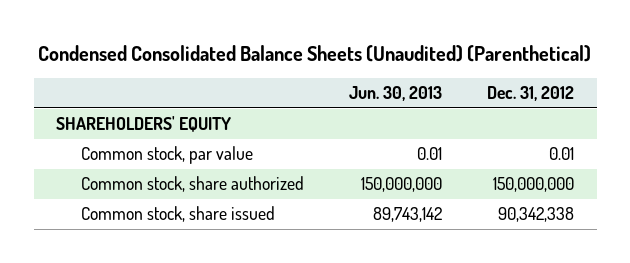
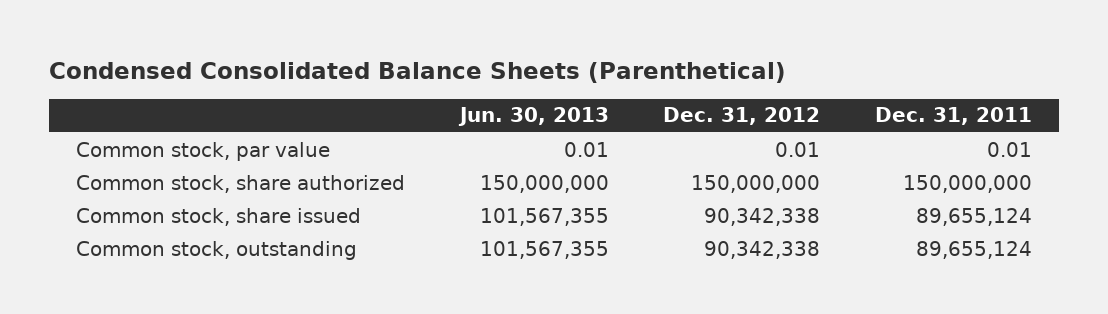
[38,44,592,62] Condensed Consolidated Balance Sheets (Unaudited) (Parenthetical) -> [48,62,786,84] Condensed Consolidated Balance Sheets (Parenthetical)
none -> [874,107,1032,126] Dec. 31, 2011
[56,116,232,133] SHAREHOLDERS' EQUITY -> none
[373,207,443,223] 89,743,142 -> [479,207,609,226] 101,567,355
none -> [75,240,357,260] Common stock, outstanding

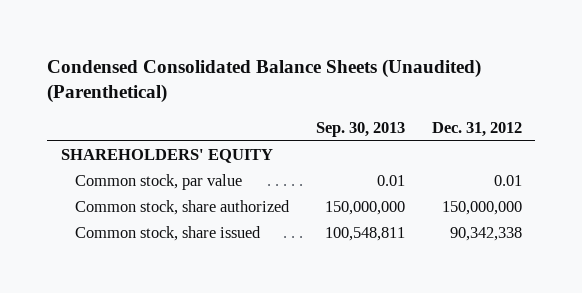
[48,62,786,84] Condensed Consolidated Balance Sheets (Parenthetical) -> [47,58,482,104] Condensed Consolidated Balance Sheets (Unaudited) (Parenthetical)
[457,107,609,127] Jun. 30, 2013 -> none
[874,107,1032,126] Dec. 31, 2011 -> none
none -> [316,121,406,137] Sep. 30, 2013
none -> [60,149,273,164] SHAREHOLDERS' EQUITY
[75,240,357,260] Common stock, outstanding -> none

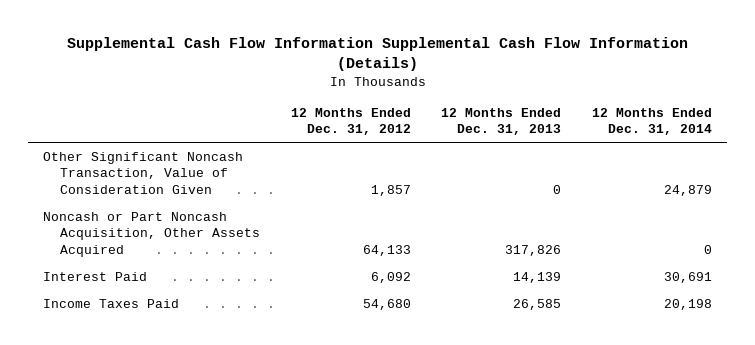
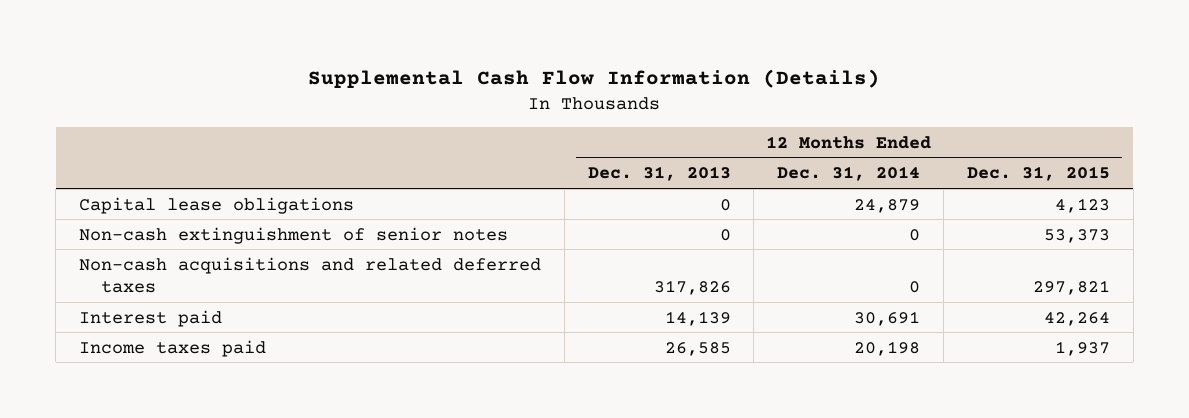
[66,37,688,72] Supplemental Cash Flow Information Supplemental Cash Flow Information (Details) -> [308,69,881,89] Supplemental Cash Flow Information (Details)
[290,107,411,136] 12 Months Ended Dec. 31, 2012 -> none
none -> [966,166,1110,182] Dec. 31, 2015
[43,151,244,194] Other Significant Noncash Transaction, Value of Consideration Given -> [79,196,355,214] Capital lease obligations
none -> [79,226,509,244] Non-cash extinguishment of senior notes
[43,211,260,257] Noncash or Part Noncash Acquisition, Other Assets Acquired -> [79,256,542,294] Non-cash acquisitions and related deferred taxes
[43,271,148,281] Interest Paid -> [79,309,223,327] Interest paid
[43,298,180,308] Income Taxes Paid -> [79,339,267,357] Income taxes paid

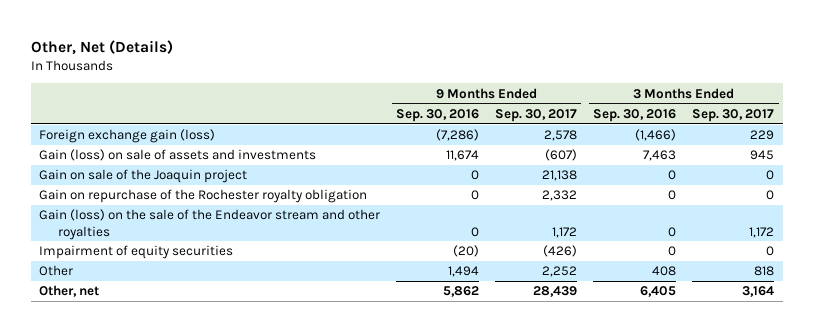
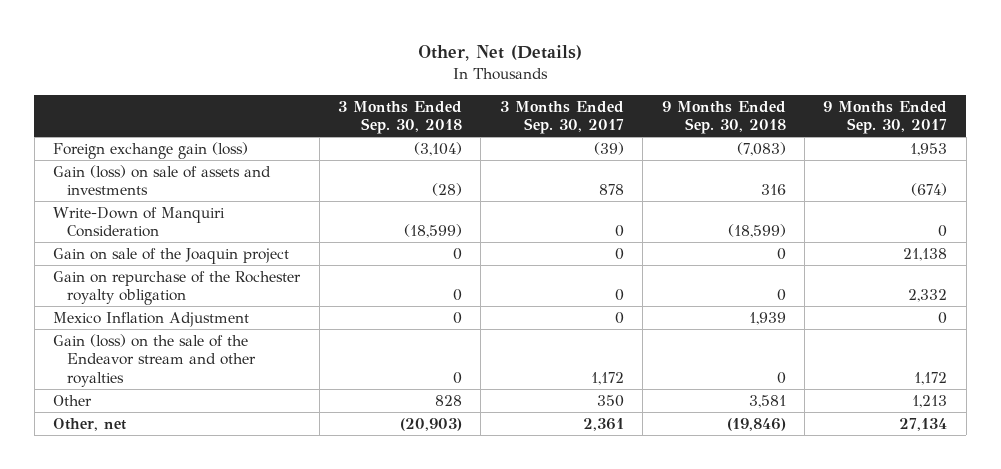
[396,108,480,122] Sep. 30, 2016 -> none
[593,108,677,122] Sep. 30, 2016 -> none
none -> [337,100,462,134] 3 Months Ended Sep. 30, 2018
none -> [661,100,786,134] 9 Months Ended Sep. 30, 2018
[544,130,578,142] 2,578 -> [910,142,948,156] 1,953
[750,130,775,141] 229 -> [593,141,624,155] (39)
[545,149,578,162] (607) -> [911,183,948,197] (674)
[750,150,775,161] 945 -> [598,184,624,196] 878
none -> [53,206,226,238] Write-Down of Manquiri Consideration
none -> [53,311,250,327] Mexico Inflation Adjustment
[39,245,234,260] Impairment of equity securities -> none
[542,266,578,278] 2,252 -> [912,394,948,408] 1,213
[754,266,775,277] 818 -> [596,394,624,407] 350
[533,286,578,298] 28,439 -> [899,417,948,431] 27,134
[742,286,775,298] 3,164 -> [582,417,624,431] 2,361

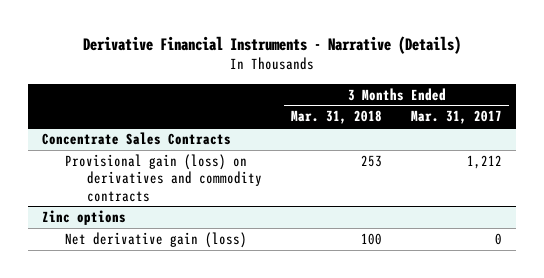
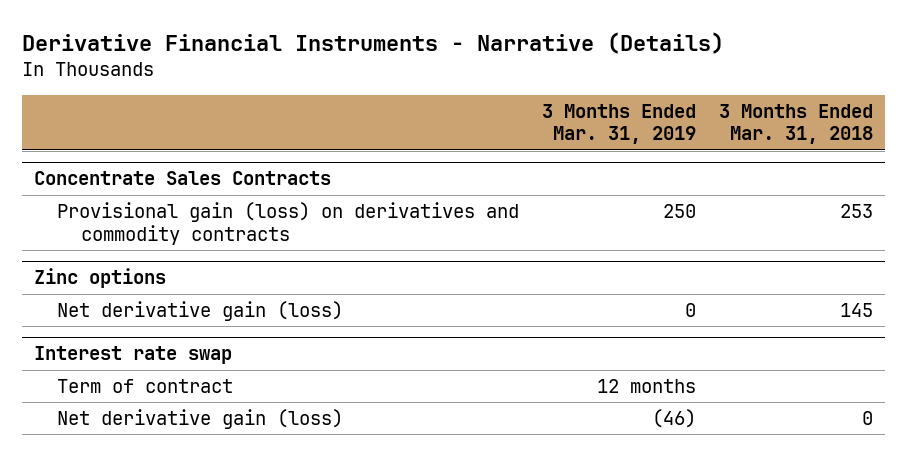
[411,110,503,125] Mar. 31, 2017 -> none
none -> [542,103,697,145] 3 Months Ended Mar. 31, 2019
[361,232,383,245] 100 -> [840,303,874,318] 145
none -> [33,346,232,365] Interest rate swap
none -> [57,379,234,394] Term of contract
none -> [57,409,344,430] Net derivative gain (loss)

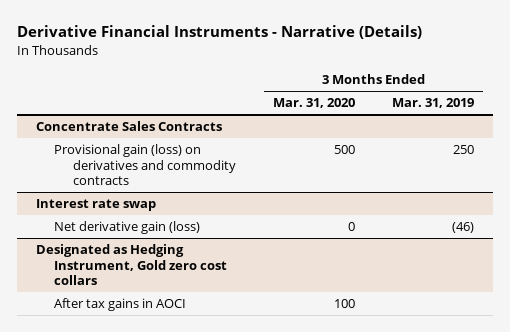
[719,103,874,145] 3 Months Ended Mar. 31, 2018 -> none
none -> [273,98,356,109] Mar. 31, 2020
[33,268,166,289] Zinc options -> none
[57,301,344,322] Net derivative gain (loss) -> none
[57,379,234,394] Term of contract -> none
none -> [35,244,228,286] Designated as Hedging Instrument, Gold zero cost collars
none -> [54,298,187,312] After tax gains in AOCI

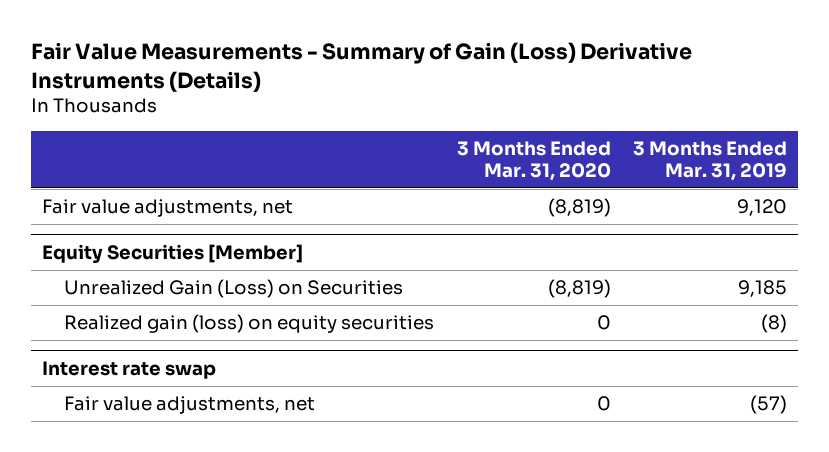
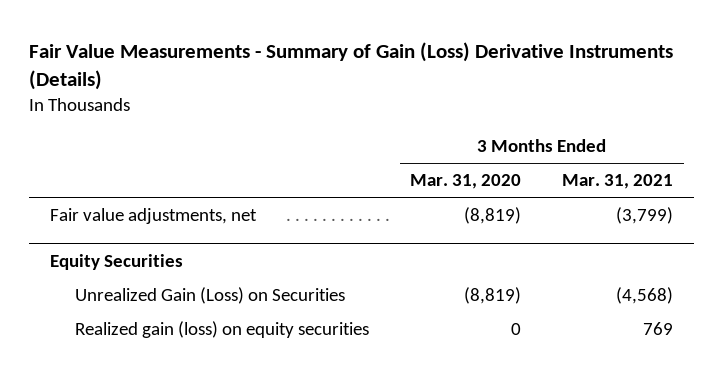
[632,141,787,181] 3 Months Ended Mar. 31, 2019 -> none
none -> [562,174,674,190] Mar. 31, 2021
[41,244,303,265] Equity Securities [Member] -> [50,253,184,270] Equity Securities
[41,361,216,380] Interest rate swap -> none
[64,396,316,415] Fair value adjustments, net -> none

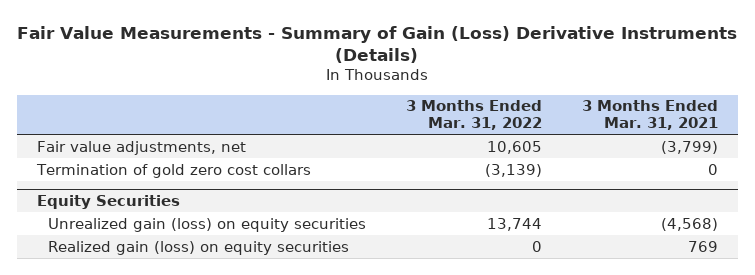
[410,174,522,190] Mar. 31, 2020 -> none
none -> [405,100,542,131] 3 Months Ended Mar. 31, 2022
none -> [35,163,311,178] Termination of gold zero cost collars
[75,286,346,304] Unrealized Gain (Loss) on Securities -> [47,217,366,232] Unrealized gain (loss) on equity securities

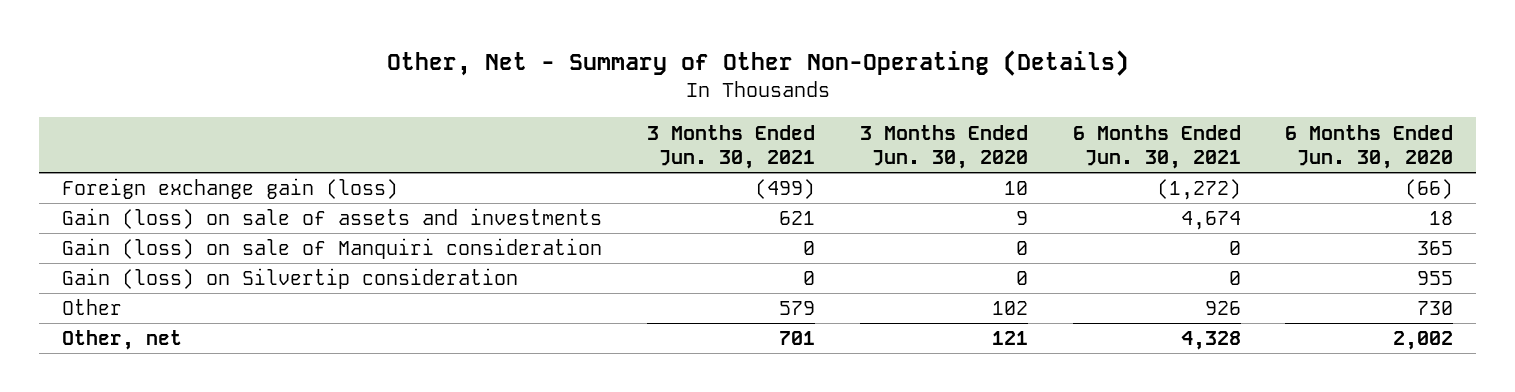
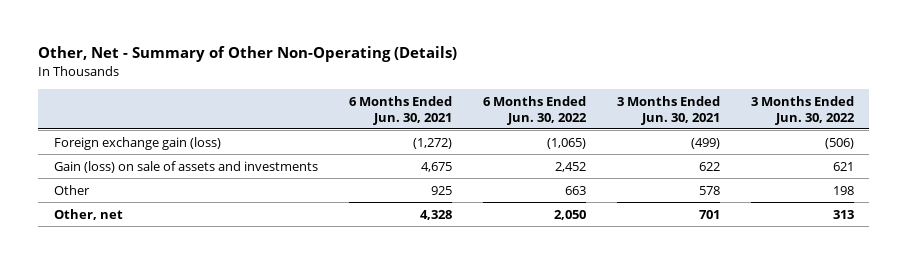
[859,124,1028,170] 3 Months Ended Jun. 30, 2020 -> none
[1285,124,1454,170] 6 Months Ended Jun. 30, 2020 -> none
none -> [482,95,587,125] 6 Months Ended Jun. 30, 2022
none -> [750,95,855,125] 3 Months Ended Jun. 30, 2022
[61,238,602,260] Gain (loss) on sale of Manquiri consideration -> none
[61,268,518,290] Gain (loss) on Silvertip consideration -> none
[778,211,815,226] 621 -> [698,161,720,171] 622
[1180,211,1241,231] 4,674 -> [420,161,452,172] 4,675
[778,301,815,316] 579 -> [698,185,720,195] 578
[1204,301,1241,316] 926 -> [430,185,452,195] 925

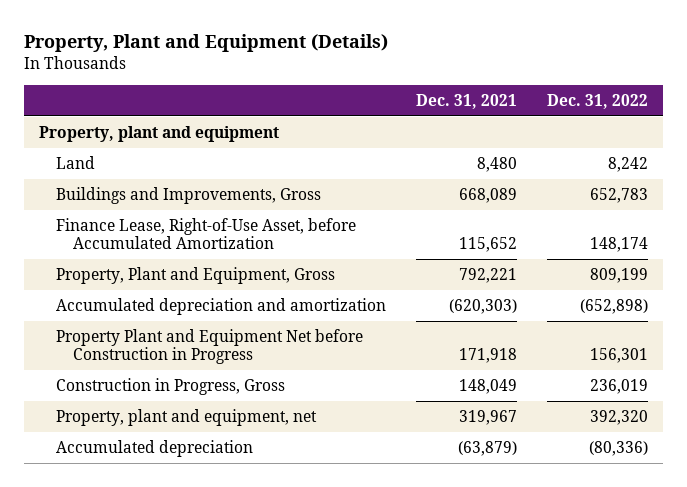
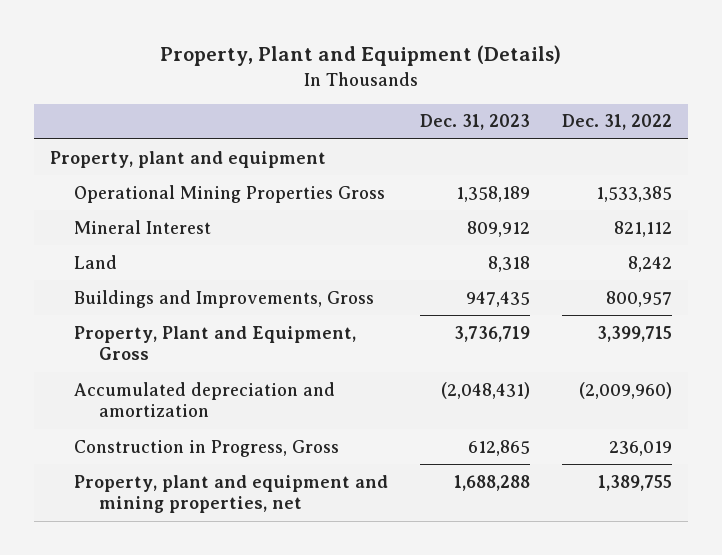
[415,94,517,110] Dec. 31, 2021 -> none
none -> [420,114,531,131] Dec. 31, 2023
none -> [74,184,386,203] Operational Mining Properties Gross
none -> [74,219,212,234] Mineral Interest
[55,217,356,250] Finance Lease, Right-of-Use Asset, before Accumulated Amortization -> none
[55,328,363,365] Property Plant and Equipment Net before Construction in Progress -> none
[589,187,648,203] 652,783 -> [606,290,673,307] 800,957
[589,267,648,283] 809,199 -> [597,325,673,342] 3,399,715
[579,298,648,314] (652,898) -> [579,381,673,399] (2,009,960)
[55,439,253,457] Accumulated depreciation -> none
[55,408,317,426] Property, plant and equipment, net -> [74,474,389,514] Property, plant and equipment and mining properties, net
[589,409,648,425] 392,320 -> [598,474,673,491] 1,389,755

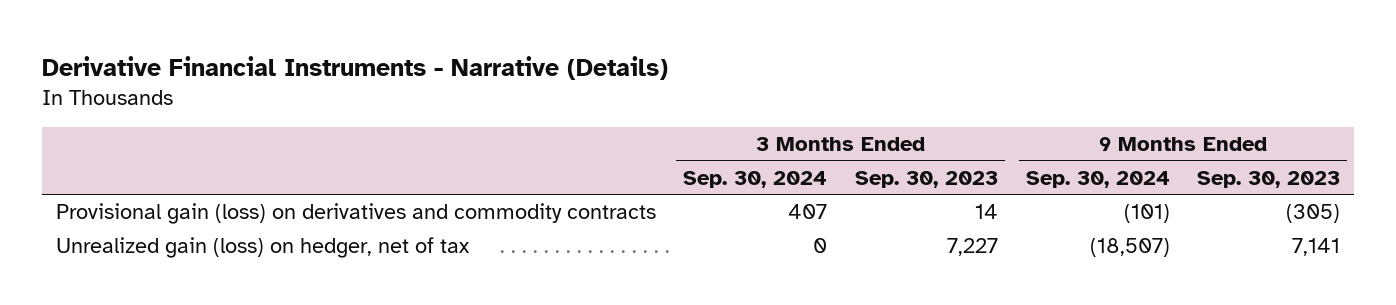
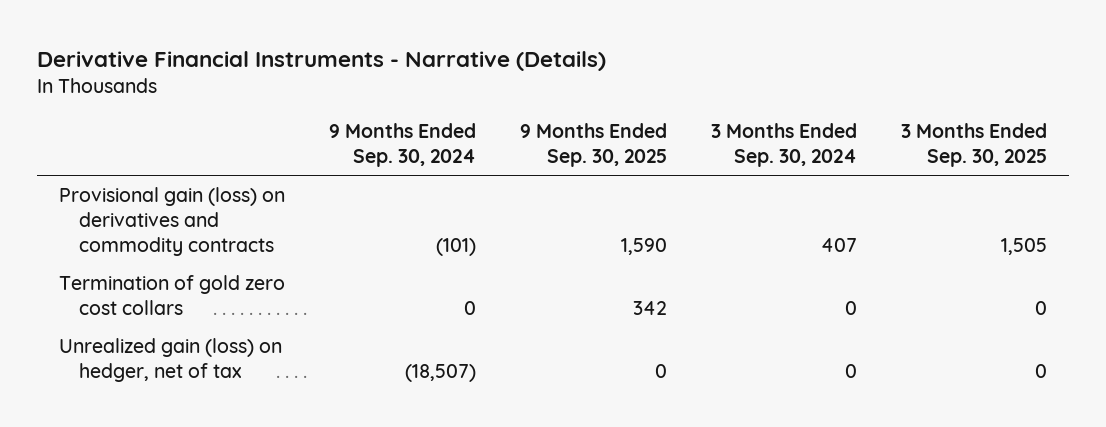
[855,170,999,188] Sep. 30, 2023 -> none
[1197,170,1341,188] Sep. 30, 2023 -> none
none -> [519,123,667,168] 9 Months Ended Sep. 30, 2025
none -> [900,123,1047,168] 3 Months Ended Sep. 30, 2025
none -> [58,274,285,315] Termination of gold zero cost collars

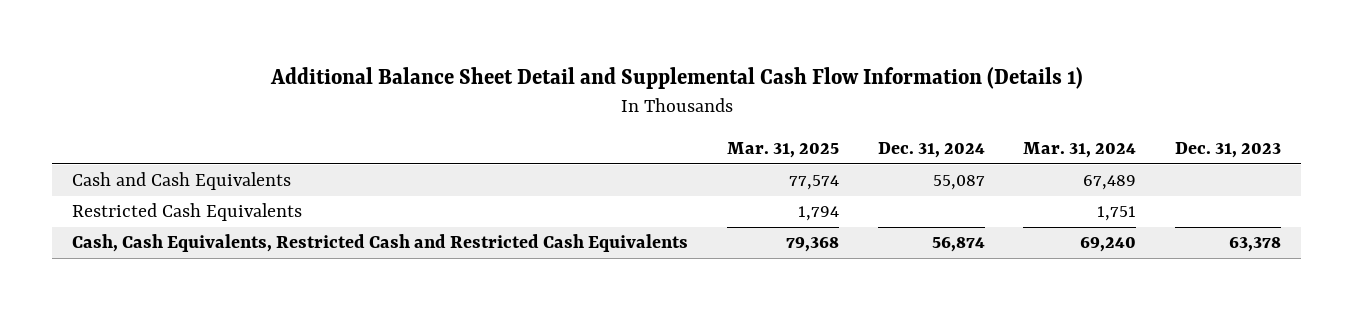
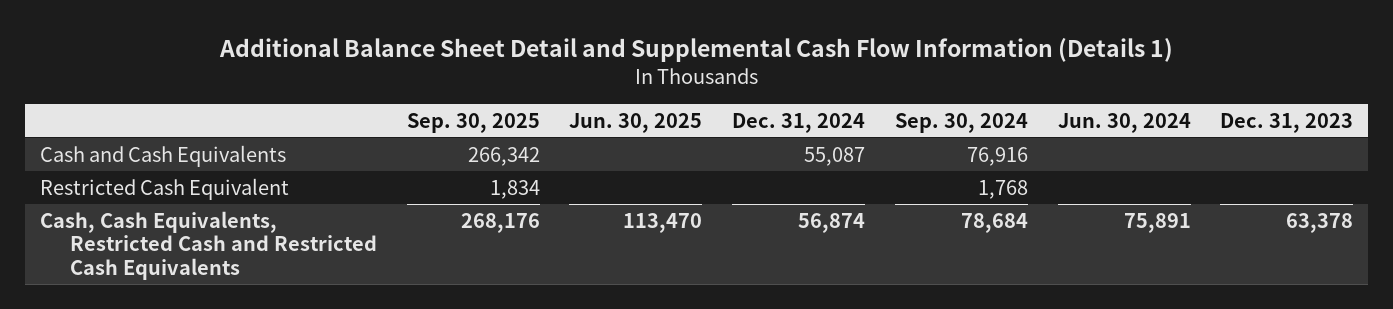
[726,141,839,158] Mar. 31, 2025 -> none
[1023,141,1137,158] Mar. 31, 2024 -> none
none -> [406,112,540,133] Sep. 30, 2025
none -> [569,112,703,133] Jun. 30, 2025
none -> [894,112,1028,133] Sep. 30, 2024
none -> [1057,112,1191,133] Jun. 30, 2024
[71,203,302,222] Restricted Cash Equivalents -> [40,177,290,200] Restricted Cash Equivalent

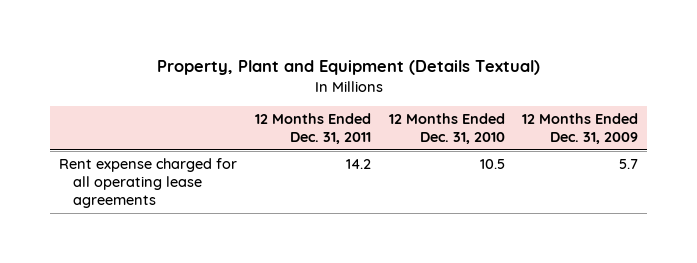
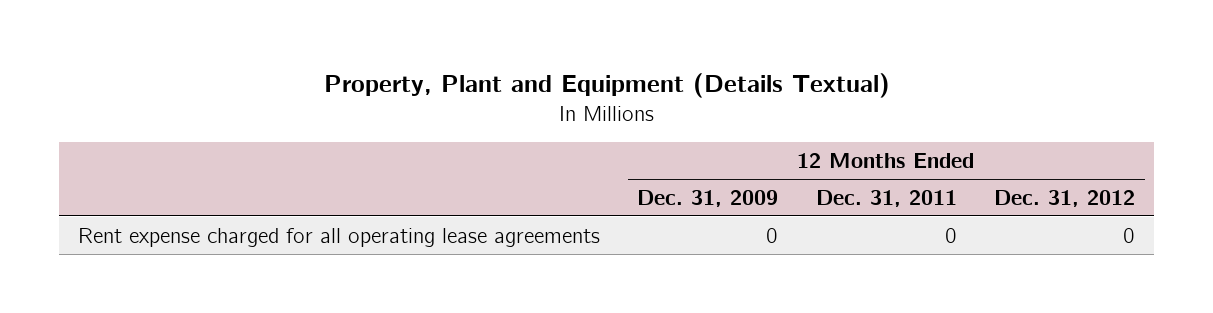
[388,113,505,145] 12 Months Ended Dec. 31, 2010 -> none
none -> [994,189,1136,207] Dec. 31, 2012
[345,158,371,169] 14.2 -> [944,227,957,243] 0
[619,158,639,169] 5.7 -> [766,227,779,243] 0

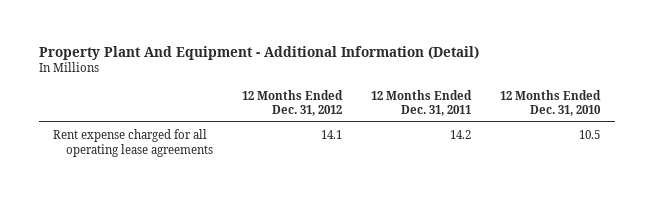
[323,73,890,99] Property, Plant and Equipment (Details Textual) -> [38,45,479,60] Property Plant And Equipment - Additional Information (Detail)
[637,189,779,207] Dec. 31, 2009 -> none
none -> [500,89,602,117] 12 Months Ended Dec. 31, 2010
[944,227,957,243] 0 -> [450,129,472,139] 14.2
[1123,227,1136,243] 0 -> [321,129,343,139] 14.1

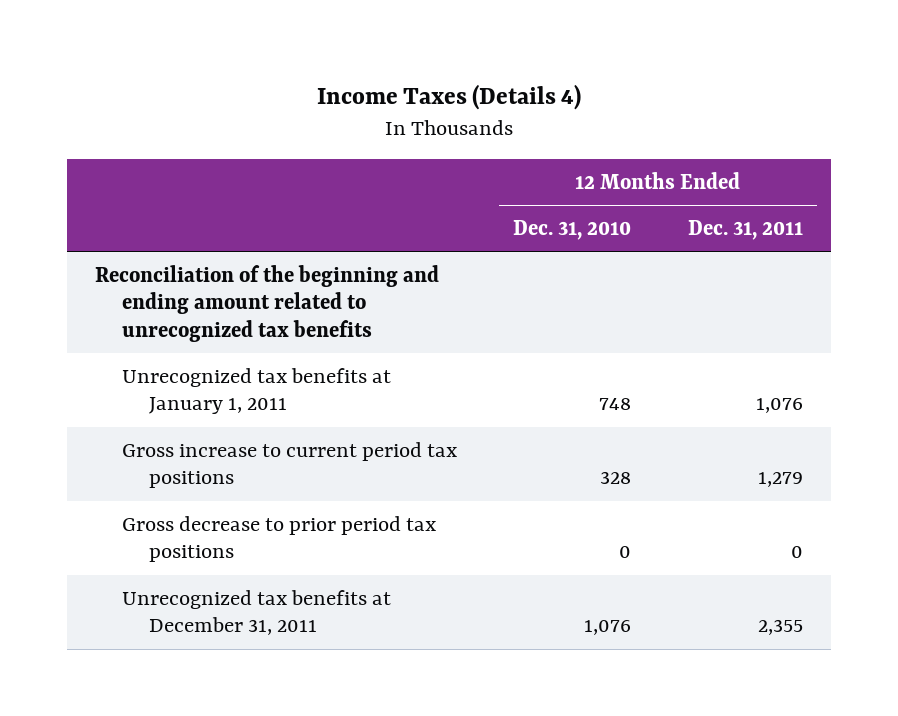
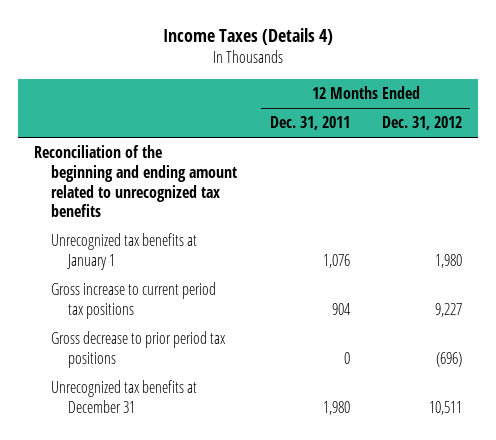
[513,220,632,241] Dec. 31, 2010 -> none
none -> [382,116,463,131] Dec. 31, 2012
[122,367,392,415] Unrecognized tax benefits at January 1, 2011 -> [51,233,198,270] Unrecognized tax benefits at January 1
[757,472,803,488] 1,279 -> [331,302,351,315] 904
[122,589,392,636] Unrecognized tax benefits at December 31, 2011 -> [51,380,198,413] Unrecognized tax benefits at December 31
[757,619,803,636] 2,355 -> [322,400,350,415] 1,980

